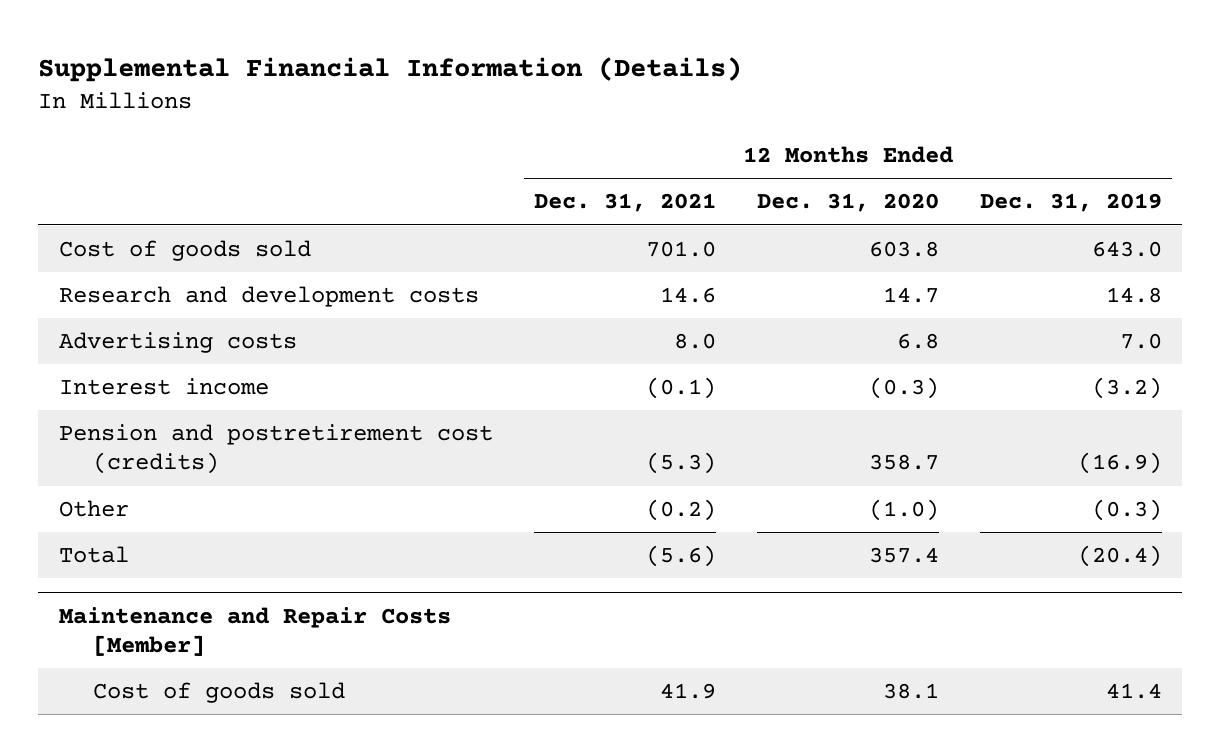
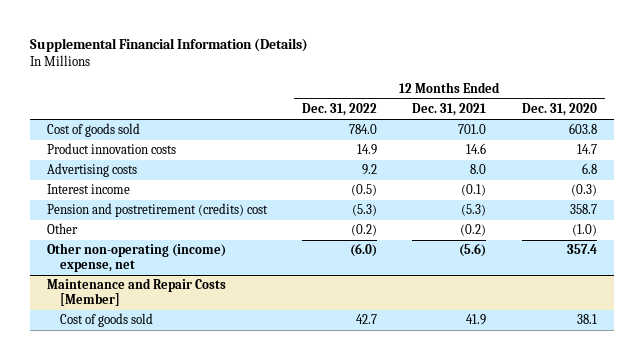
[979,193,1162,213] Dec. 31, 2019 -> none
none -> [302,103,378,117] Dec. 31, 2022
[58,286,479,308] Research and development costs -> [47,143,177,155] Product innovation costs
[58,424,493,475] Pension and postretirement cost (credits) -> [47,203,269,218] Pension and postretirement (credits) cost
[58,546,129,564] Total -> [47,243,227,273] Other non-operating (income) expense, net

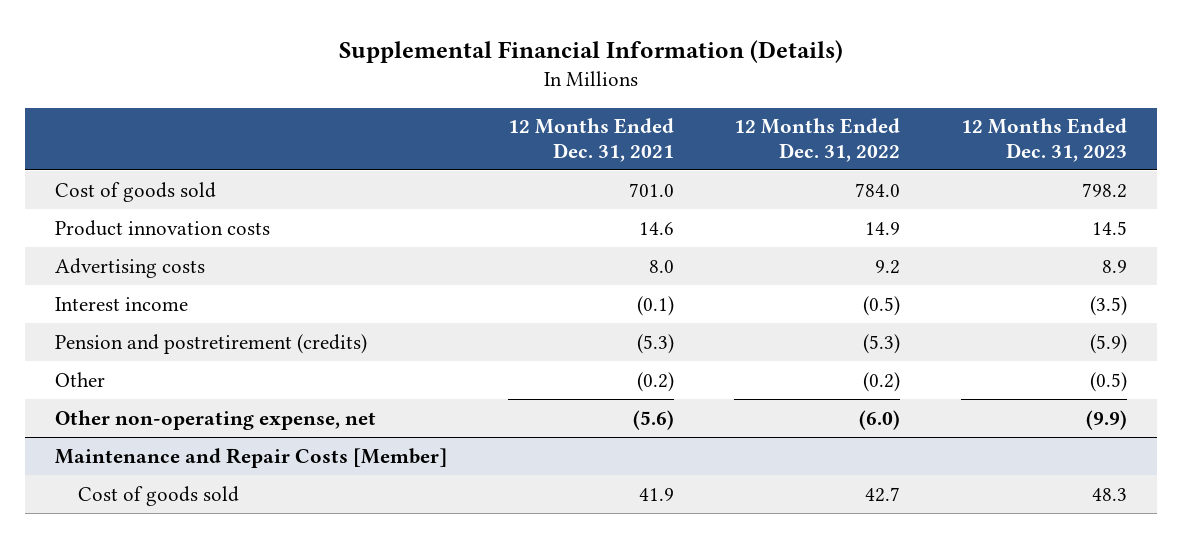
[521,103,597,117] Dec. 31, 2020 -> none
none -> [960,118,1127,162] 12 Months Ended Dec. 31, 2023
[47,203,269,218] Pension and postretirement (credits) cost -> [55,333,368,354] Pension and postretirement (credits)
[47,243,227,273] Other non-operating (income) expense, net -> [55,409,377,430] Other non-operating expense, net

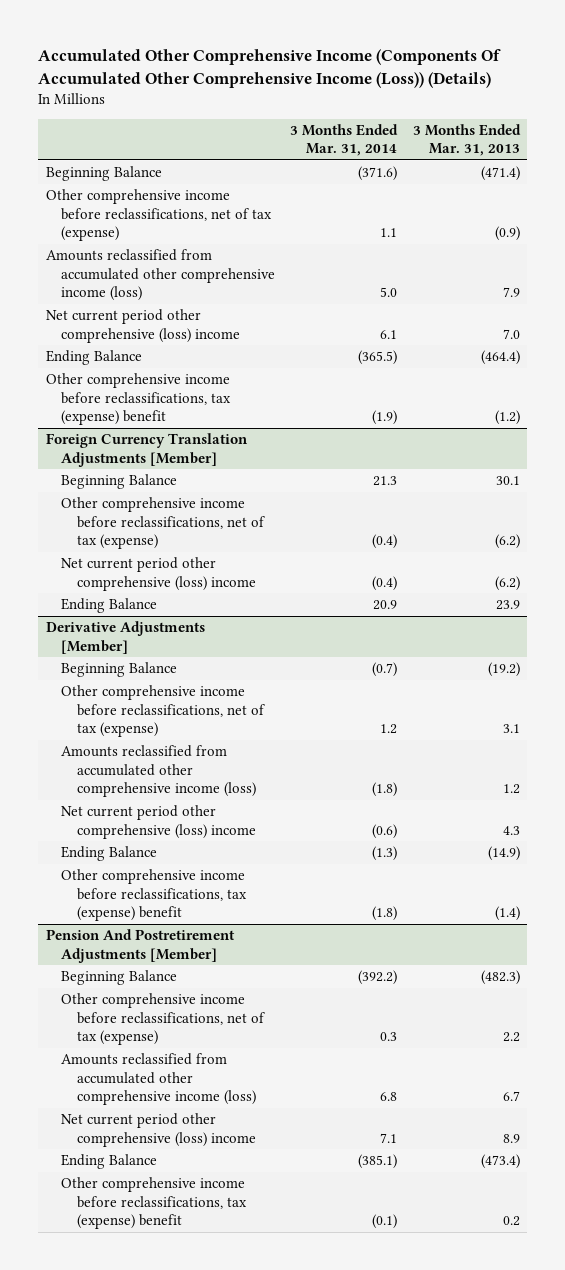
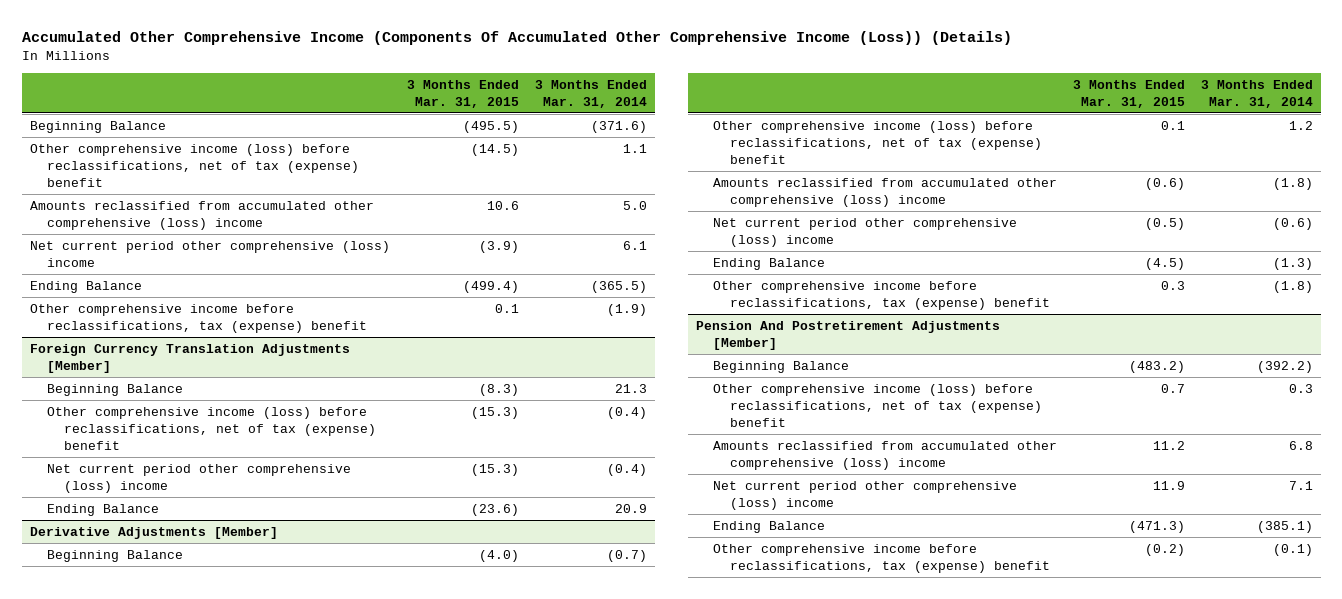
[412,123,521,157] 3 Months Ended Mar. 31, 2013 -> none
none -> [406,79,519,108] 3 Months Ended Mar. 31, 2015
[45,189,273,241] Other comprehensive income before reclassifications, net of tax (expense) -> [29,143,359,187] Other comprehensive income (loss) before reclassifications, net of tax (expense) benefit
[45,249,276,301] Amounts reclassified from accumulated other comprehensive income (loss) -> [29,200,374,230] Amounts reclassified from accumulated other comprehensive (loss) income
[61,497,265,549] Other comprehensive income before reclassifications, net of tax (expense) -> [46,406,376,450] Other comprehensive income (loss) before reclassifications, net of tax (expense) benefit
[61,685,265,737] Other comprehensive income before reclassifications, net of tax (expense) -> [712,120,1042,164] Other comprehensive income (loss) before reclassifications, net of tax (expense) benefit
[61,745,256,797] Amounts reclassified from accumulated other comprehensive income (loss) -> [712,177,1057,207] Amounts reclassified from accumulated other comprehensive (loss) income
[61,993,265,1045] Other comprehensive income before reclassifications, net of tax (expense) -> [712,383,1042,427] Other comprehensive income (loss) before reclassifications, net of tax (expense) benefit
[61,1053,256,1105] Amounts reclassified from accumulated other comprehensive income (loss) -> [712,440,1057,470] Amounts reclassified from accumulated other comprehensive (loss) income

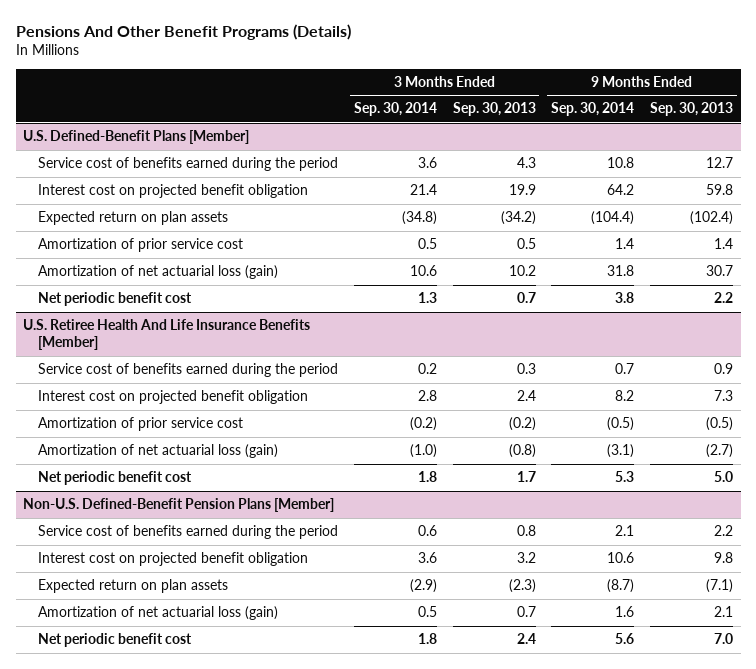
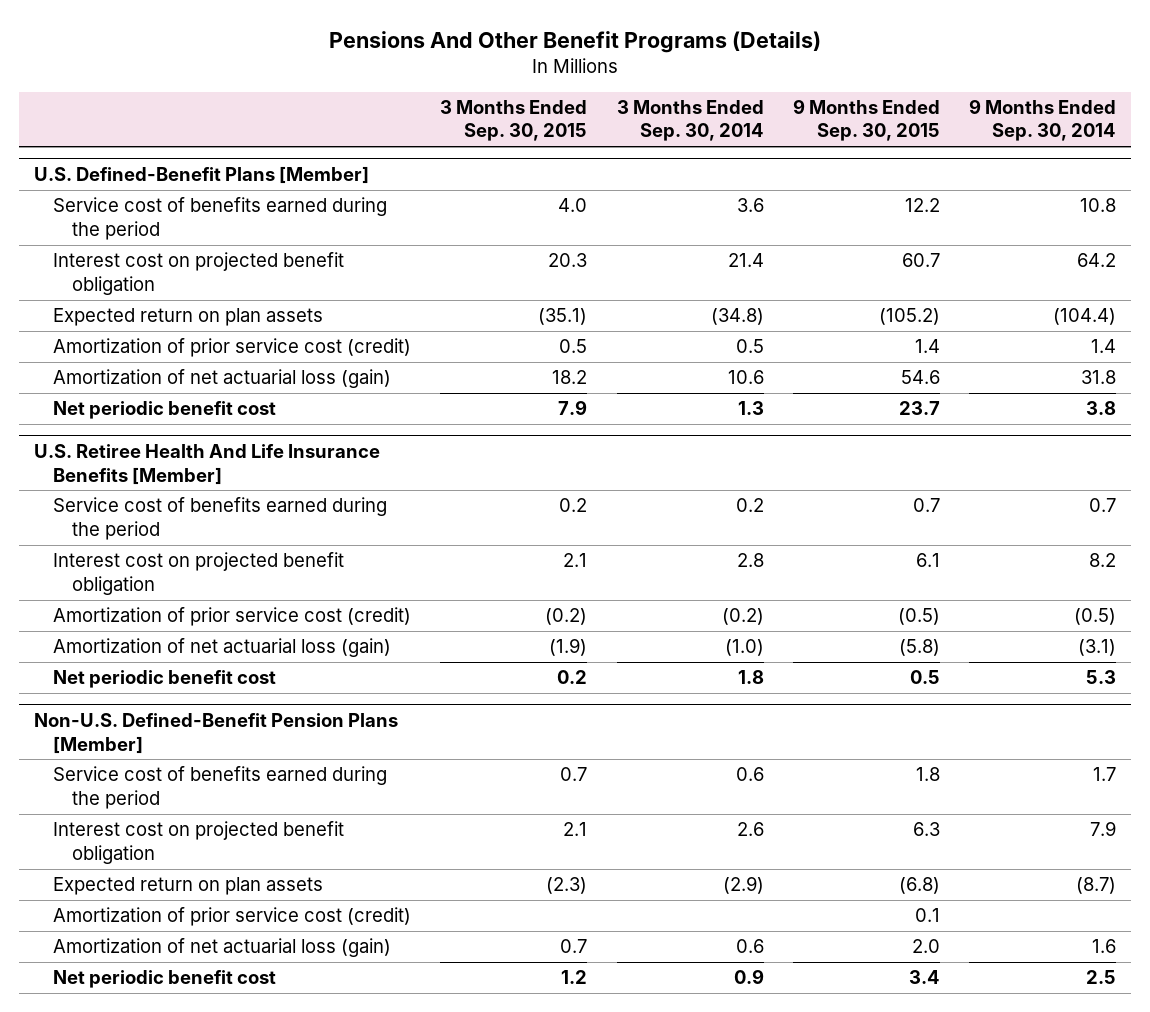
[452,102,536,117] Sep. 30, 2013 -> none
[649,102,733,117] Sep. 30, 2013 -> none
none -> [440,99,588,142] 3 Months Ended Sep. 30, 2015
none -> [792,98,940,142] 9 Months Ended Sep. 30, 2015
[38,238,244,253] Amortization of prior service cost -> [52,338,411,358] Amortization of prior service cost (credit)
[38,417,244,432] Amortization of prior service cost -> [52,607,411,627] Amortization of prior service cost (credit)
[615,525,635,537] 2.1 -> [1093,767,1117,782] 1.7
[418,552,438,564] 3.6 -> [736,822,764,837] 2.6
[607,552,635,564] 10.6 -> [1090,821,1117,837] 7.9
none -> [52,907,411,927] Amortization of prior service cost (credit)
[418,606,438,618] 0.5 -> [735,939,764,954] 0.6
[418,633,438,645] 1.8 -> [733,969,764,985] 0.9
[615,633,635,645] 5.6 -> [1086,970,1117,985] 2.5

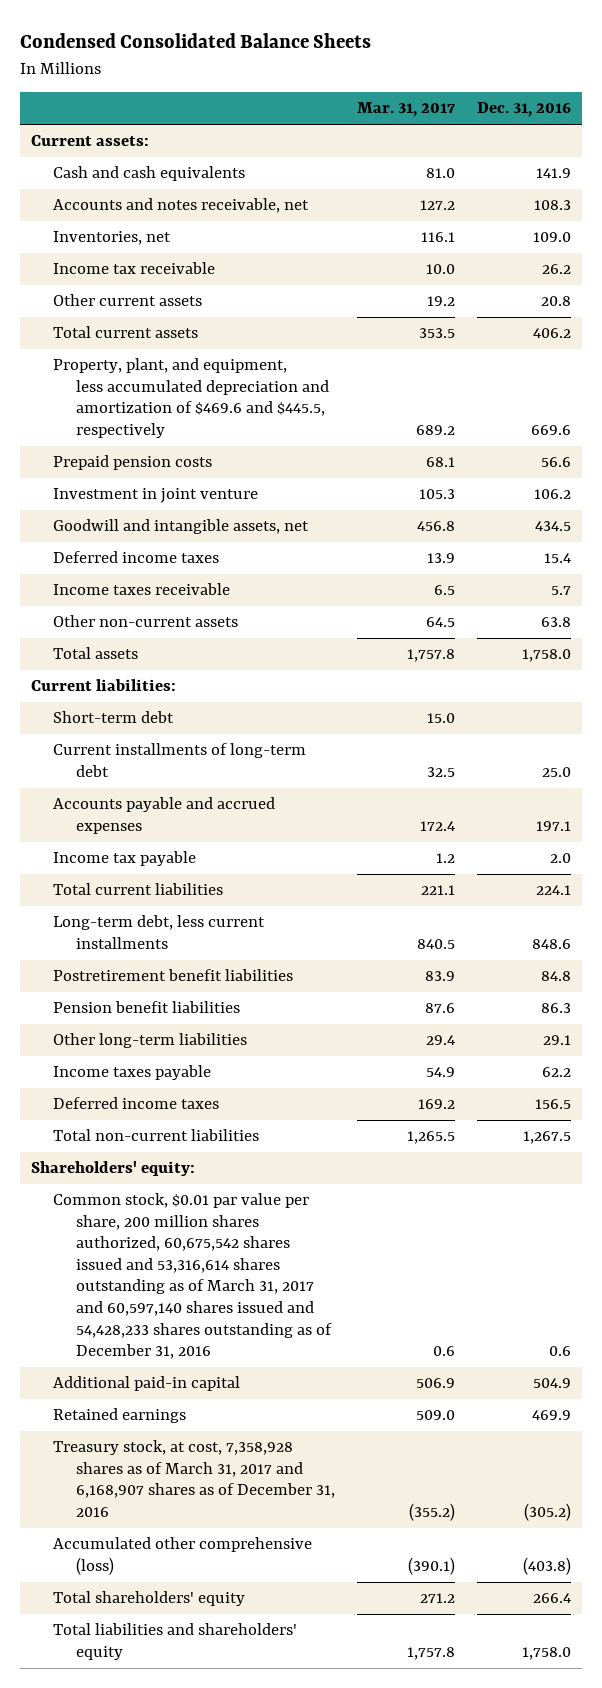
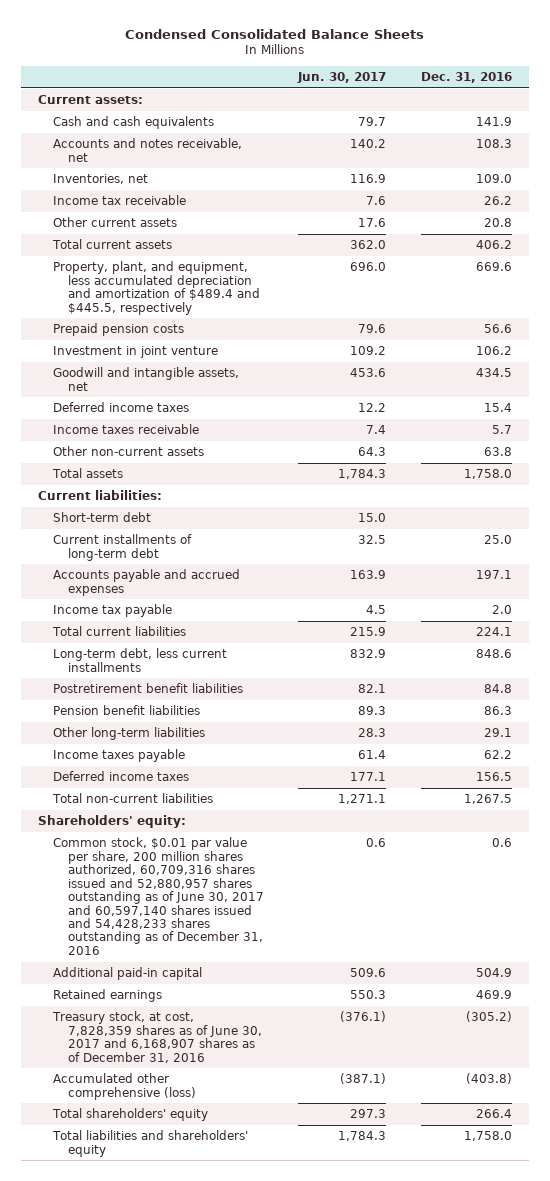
[357,102,456,118] Mar. 31, 2017 -> none
none -> [297,71,387,83] Jun. 30, 2017
[53,358,329,438] Property, plant, and equipment, less accumulated depreciation and amortization of $469.6 and $445.5, respectively -> [53,261,261,315] Property, plant, and equipment, less accumulated depreciation and amortization of $489.4 and $445.5, respectively
[53,1193,332,1360] Common stock, $0.01 par value per share, 200 million shares authorized, 60,675,542 shares issued and 53,316,614 shares outstanding as of March 31, 2017 and 60,597,140 shares issued and 54,428,233 shares outstanding as of December 31, 2016 -> [53,837,265,955] Common stock, $0.01 par value per share, 200 million shares authorized, 60,709,316 shares issued and 52,880,957 shares outstanding as of June 30, 2017 and 60,597,140 shares issued and 54,428,233 shares outstanding as of December 31, 2016
[53,1440,335,1517] Treasury stock, at cost, 7,358,928 shares as of March 31, 2017 and 6,168,907 shares as of December 31, 2016 -> [52,1011,263,1063] Treasury stock, at cost, 7,828,359 shares as of June 30, 2017 and 6,168,907 shares as of December 31, 2016

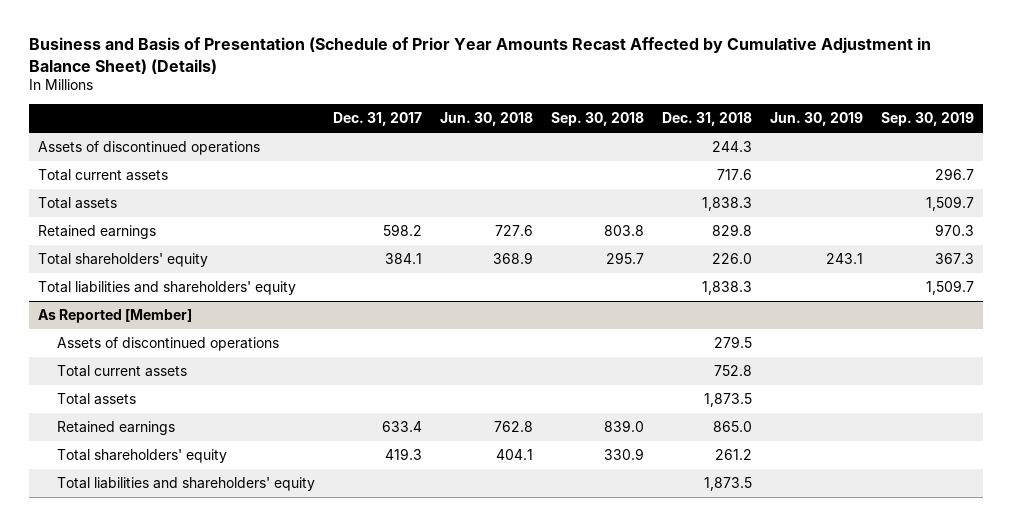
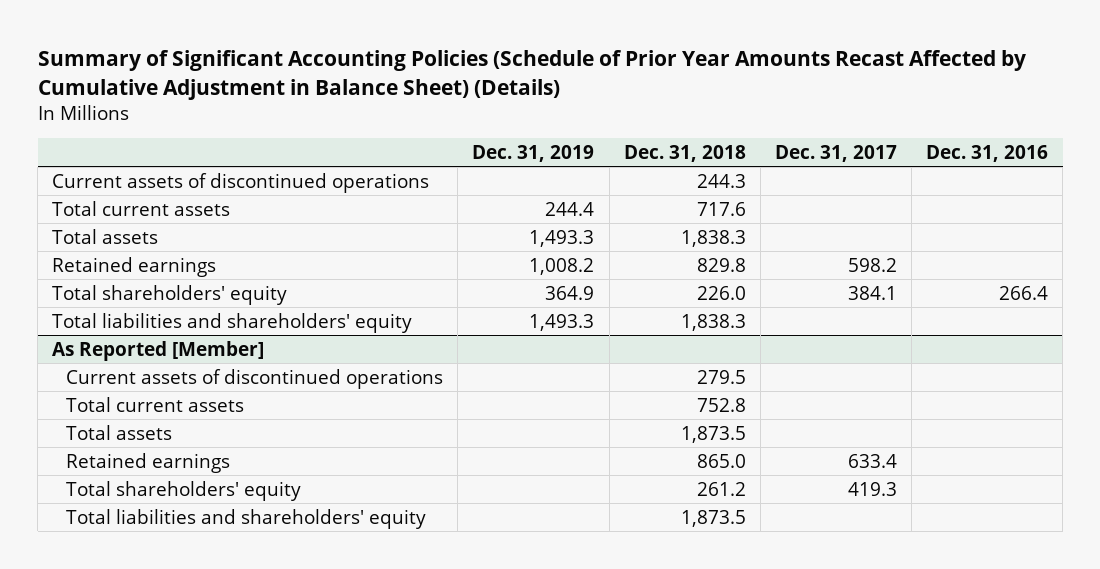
[29,37,932,74] Business and Basis of Presentation (Schedule of Prior Year Amounts Recast Affected by Cumulative Adjustment in Balance Sheet) (Details) -> [37,50,1026,100] Summary of Significant Accounting Policies (Schedule of Prior Year Amounts Recast Affected by Cumulative Adjustment in Balance Sheet) (Details)
[440,112,534,127] Jun. 30, 2018 -> none
[551,112,645,127] Sep. 30, 2018 -> none
[770,112,864,127] Jun. 30, 2019 -> none
[881,112,975,127] Sep. 30, 2019 -> none
none -> [472,144,595,162] Dec. 31, 2019
none -> [926,144,1049,162] Dec. 31, 2016
[38,141,261,156] Assets of discontinued operations -> [52,172,430,193] Current assets of discontinued operations
[57,337,280,352] Assets of discontinued operations -> [66,368,444,389] Current assets of discontinued operations

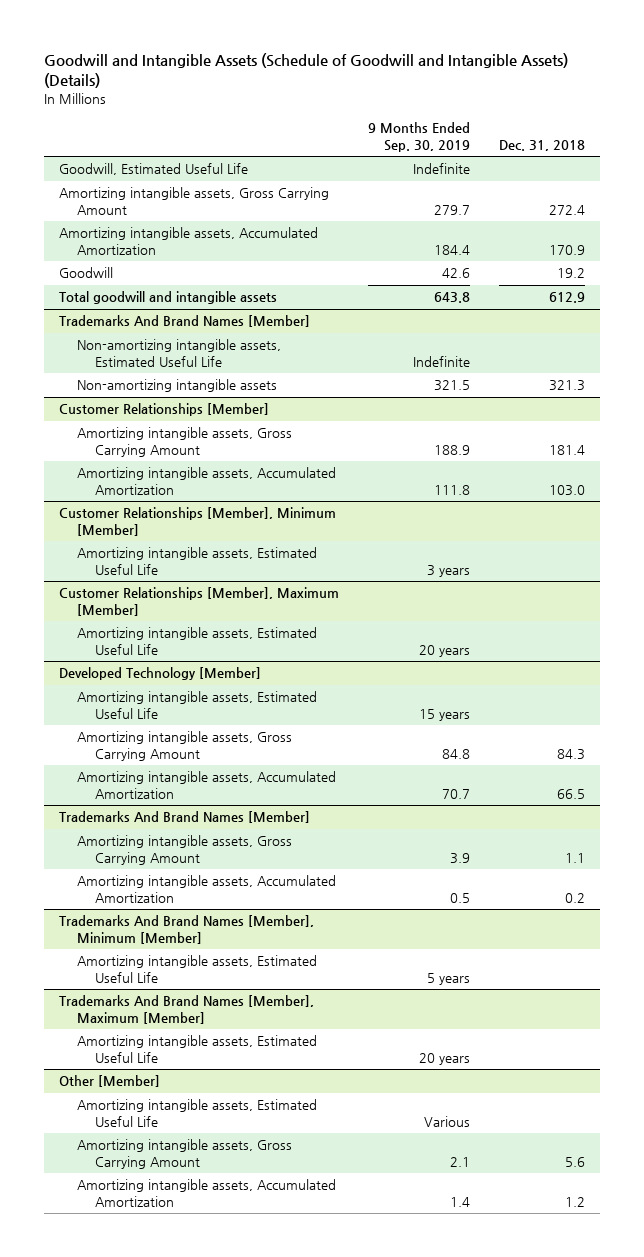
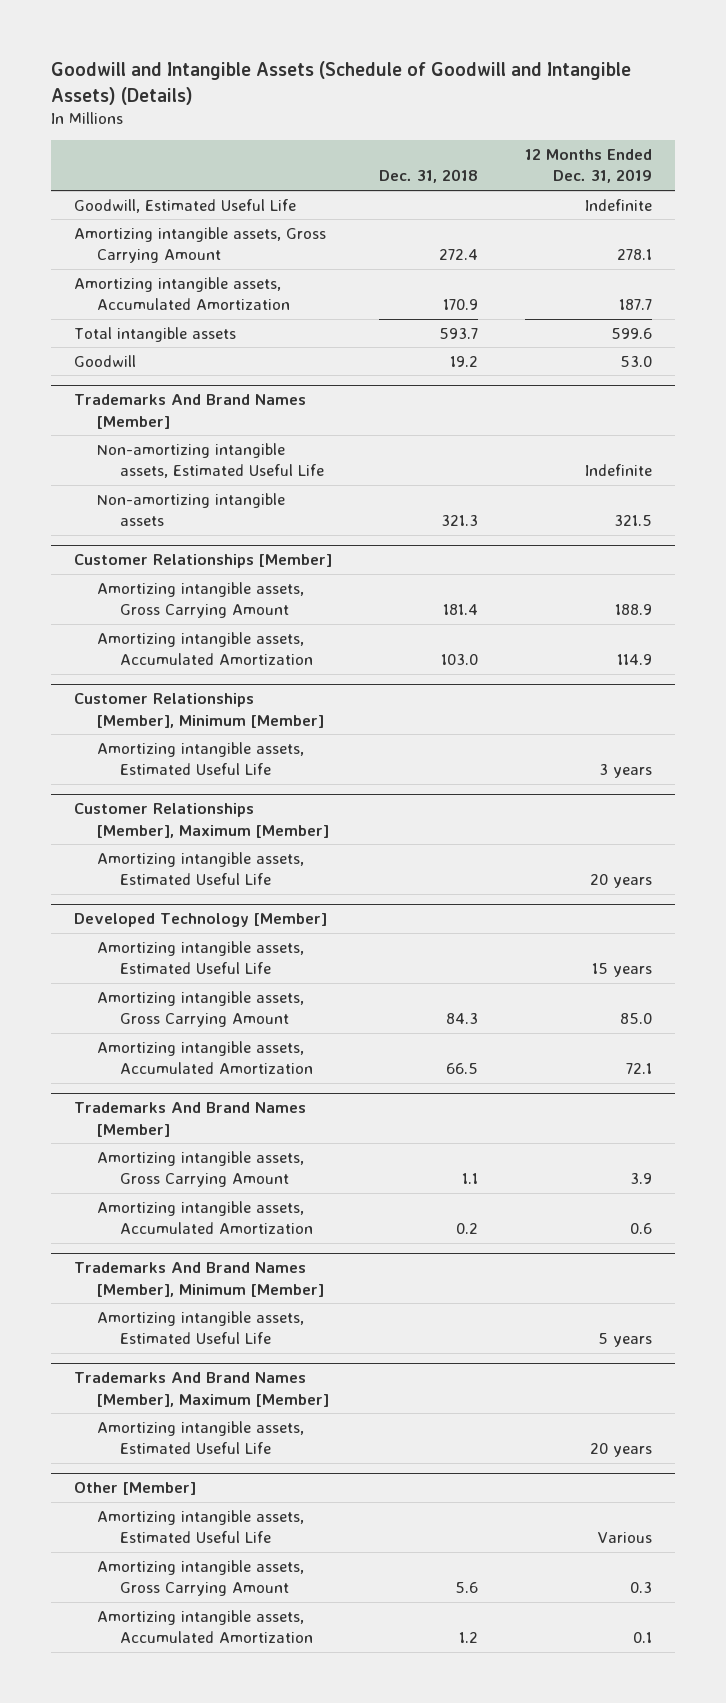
[368,122,471,152] 9 Months Ended Sep. 30, 2019 -> none
none -> [524,149,652,184] 12 Months Ended Dec. 31, 2019
none -> [74,326,237,342] Total intangible assets
[58,291,277,305] Total goodwill and intangible assets -> none

